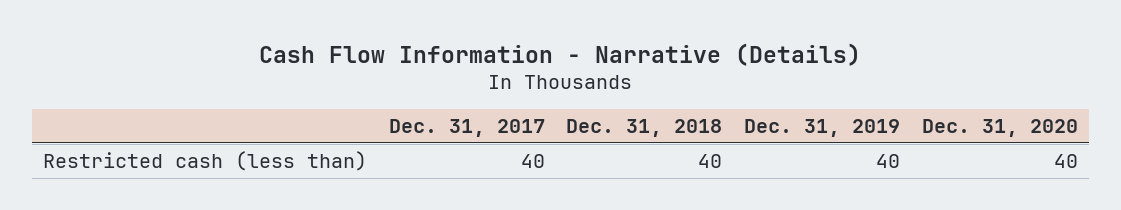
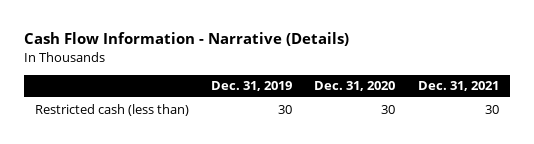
[388,118,545,137] Dec. 31, 2017 -> none
[566,118,723,137] Dec. 31, 2018 -> none
none -> [417,81,499,92] Dec. 31, 2021
[876,154,901,169] 40 -> [278,104,293,114] 30
[1053,154,1078,169] 40 -> [381,104,396,114] 30

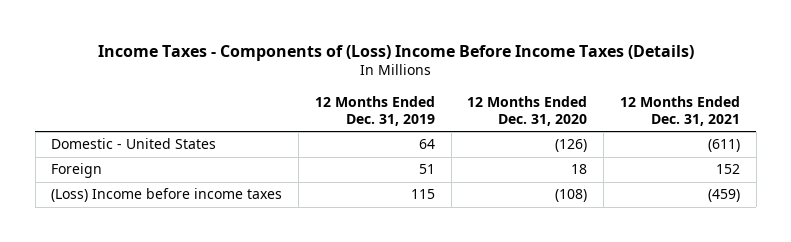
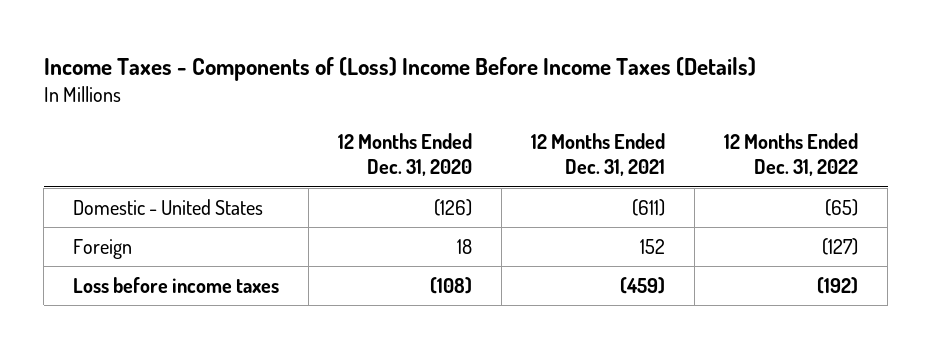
[314,95,435,126] 12 Months Ended Dec. 31, 2019 -> none
none -> [724,132,859,177] 12 Months Ended Dec. 31, 2022
[51,188,283,203] (Loss) Income before income taxes -> [73,276,280,293] Loss before income taxes

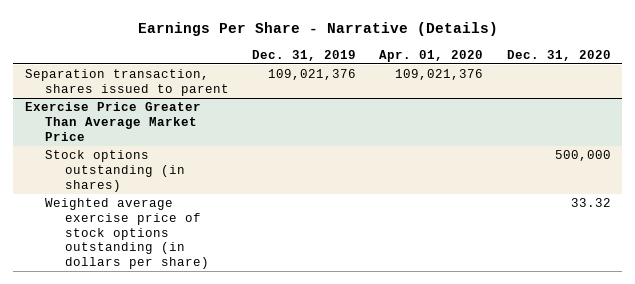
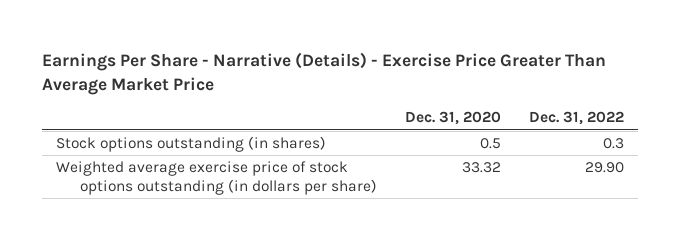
[137,21,498,36] Earnings Per Share - Narrative (Details) -> [42,52,607,95] Earnings Per Share - Narrative (Details) - Exercise Price Greater Than Average Market Price
[251,49,356,61] Dec. 31, 2019 -> none
[379,49,484,62] Apr. 01, 2020 -> none
none -> [528,111,624,126] Dec. 31, 2022
[24,69,229,97] Separation transaction, shares issued to parent -> none
[24,102,201,141] Exercise Price Greater Than Average Market Price -> none
[554,150,611,162] 500,000 -> [479,138,501,150] 0.5

